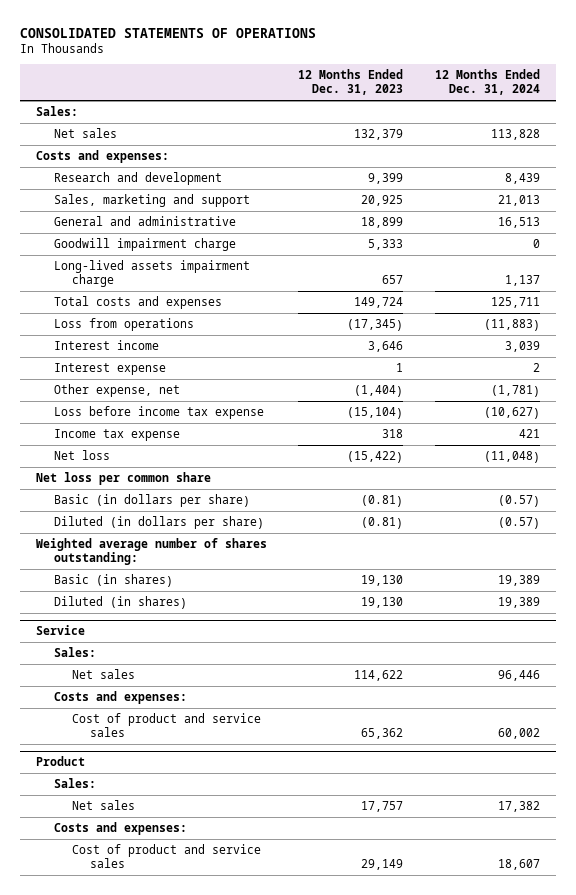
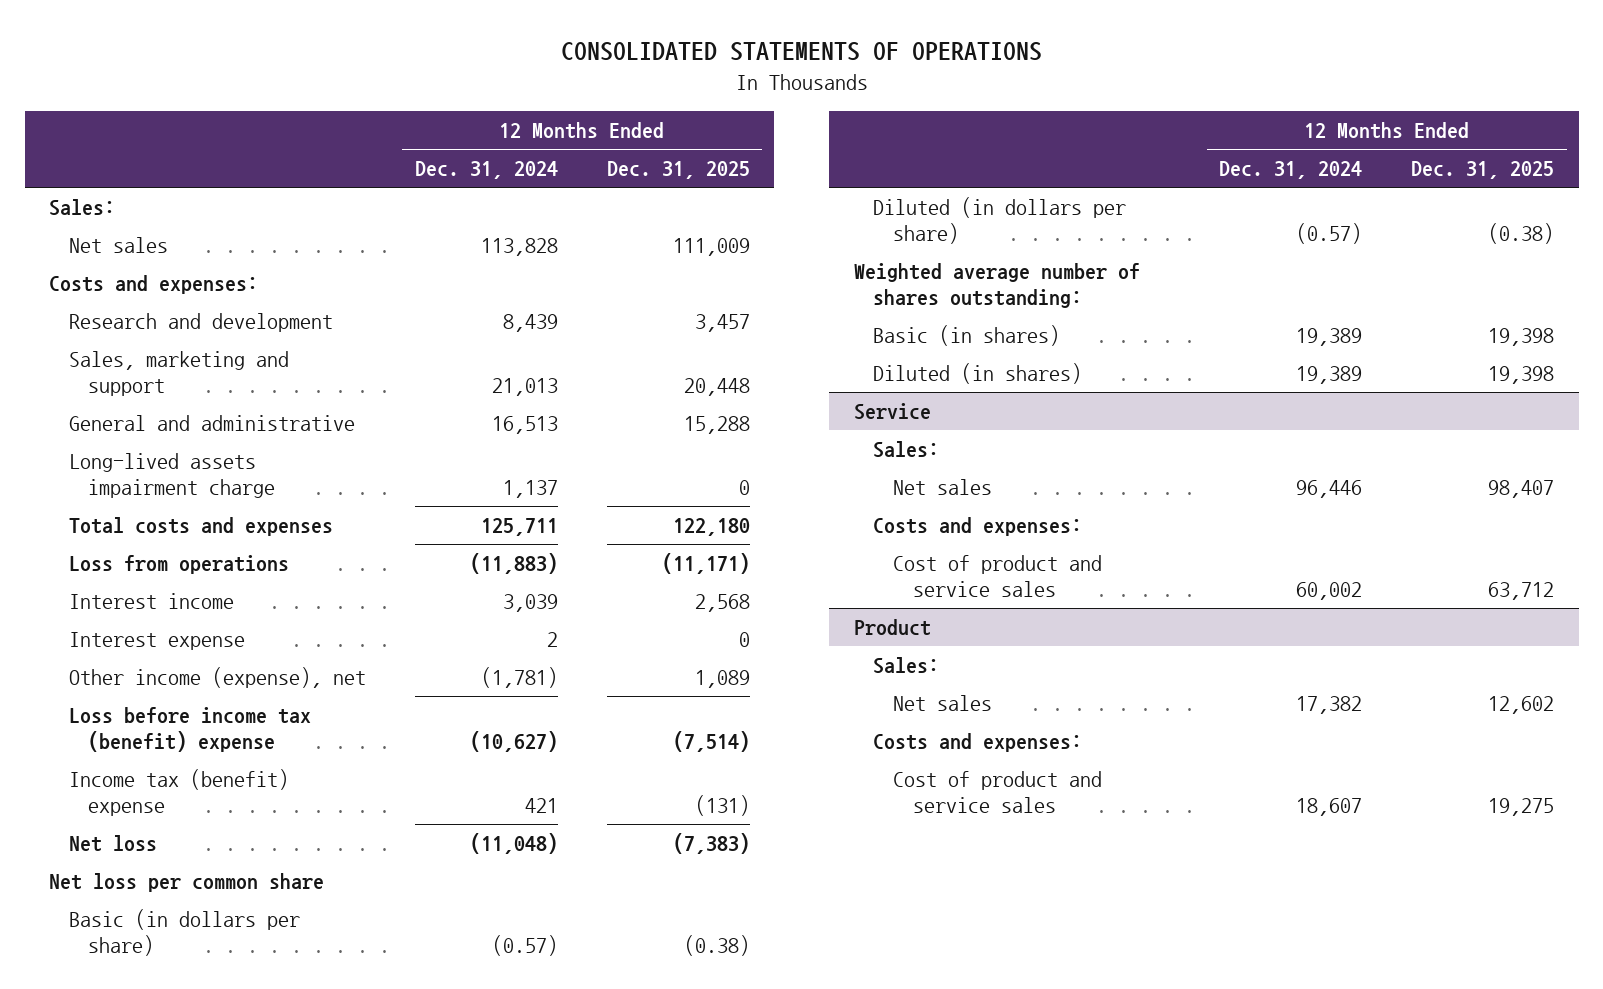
[298,69,404,96] 12 Months Ended Dec. 31, 2023 -> none
none -> [606,161,750,180] Dec. 31, 2025
[53,237,236,251] Goodwill impairment charge -> none
[53,383,180,397] Other expense, net -> [68,667,366,689] Other income (expense), net
[53,405,264,419] Loss before income tax expense -> [68,707,311,753] Loss before income tax (benefit) expense
[53,428,180,441] Income tax expense -> [68,769,289,817] Income tax (benefit) expense

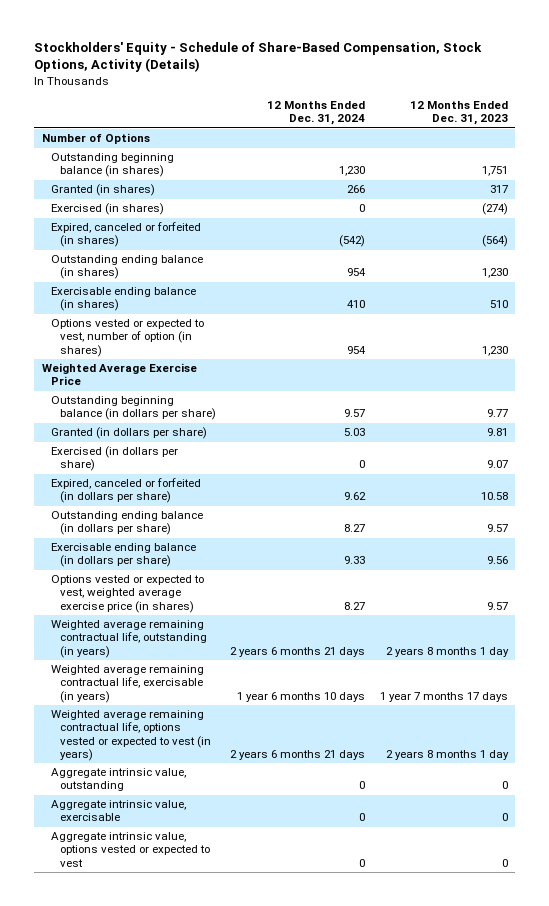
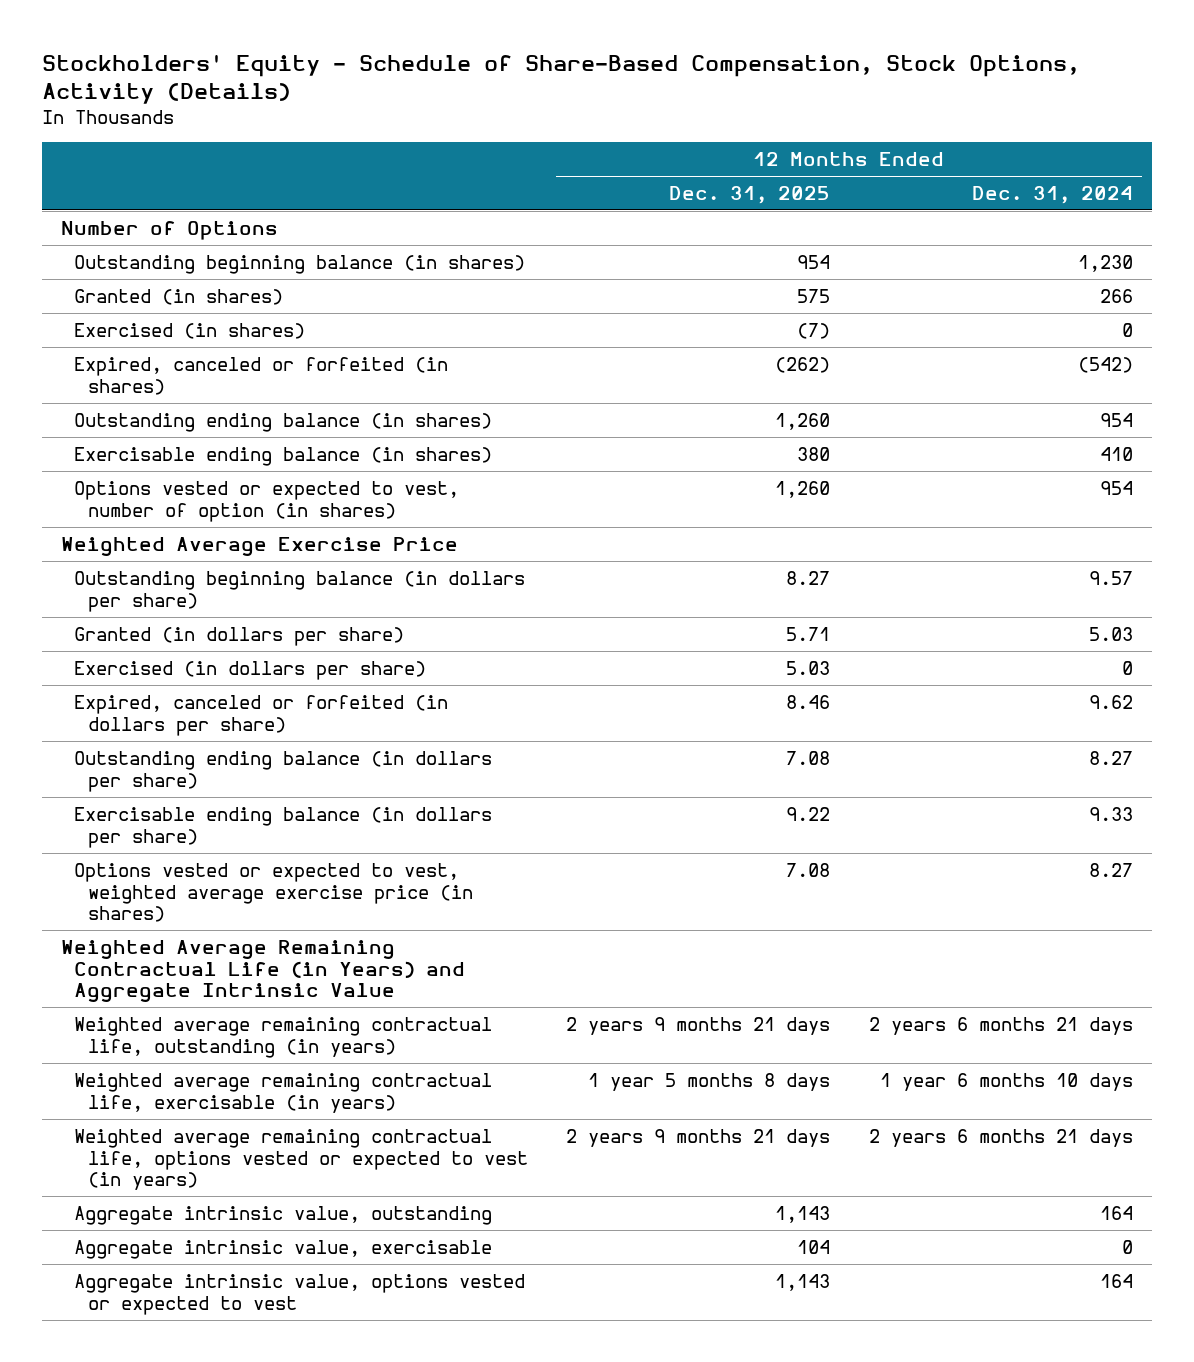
[409,101,508,126] 12 Months Ended Dec. 31, 2023 -> none
none -> [669,185,831,204] Dec. 31, 2025
none -> [61,939,466,1003] Weighted Average Remaining Contractual Life (in Years) and Aggregate Intrinsic Value
[359,781,366,790] 0 -> [1099,1205,1133,1220] 164
[359,858,366,867] 0 -> [1099,1273,1133,1288] 164

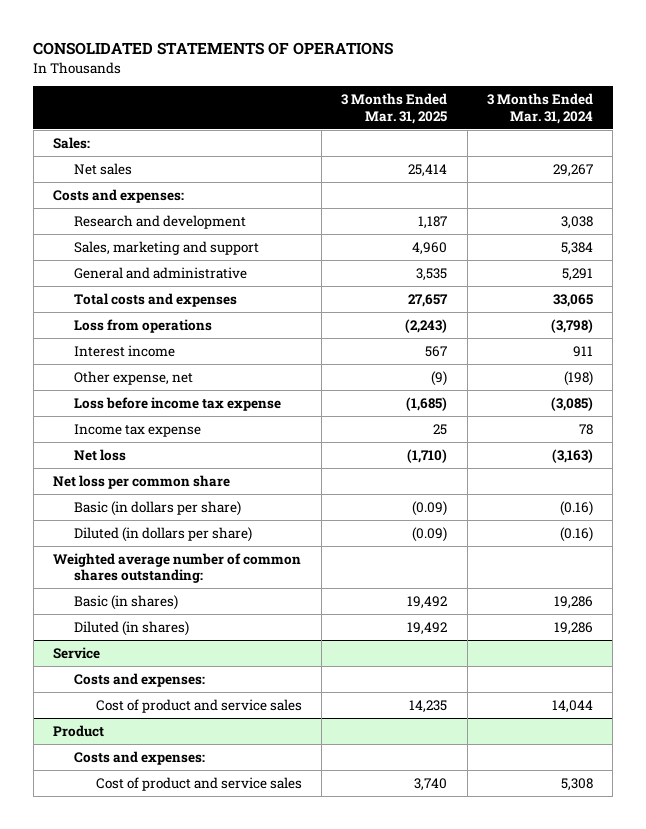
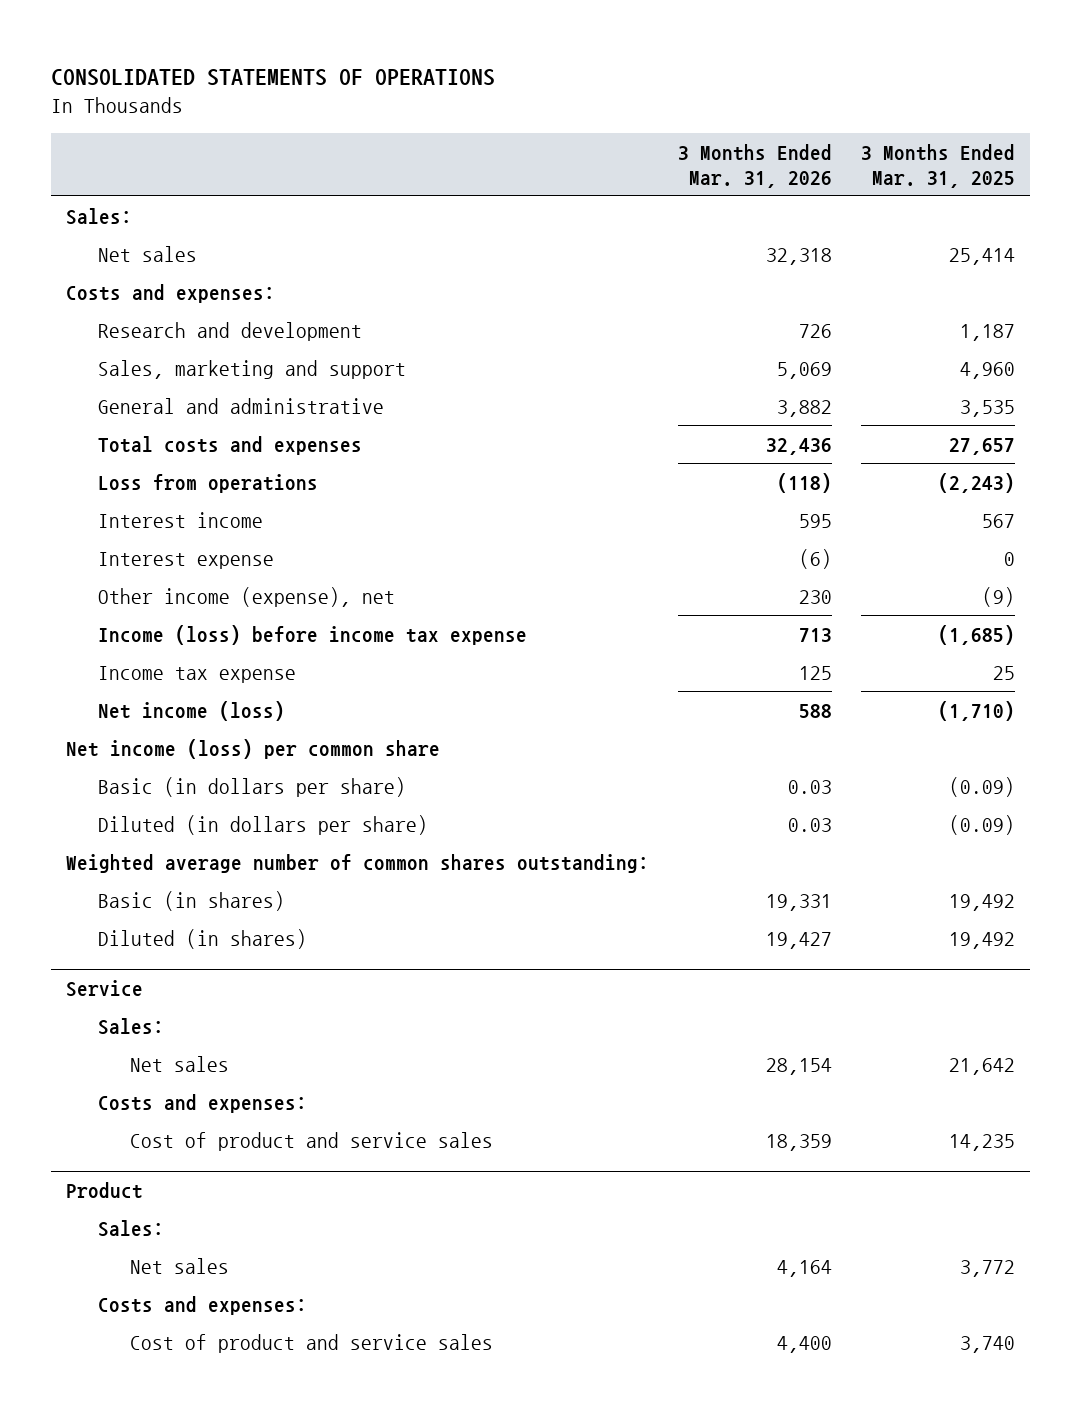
[486,93,593,124] 3 Months Ended Mar. 31, 2024 -> none
none -> [678,143,833,188] 3 Months Ended Mar. 31, 2026
none -> [97,551,274,569] Interest expense
[74,370,194,385] Other expense, net -> [97,586,395,607] Other income (expense), net
[74,396,282,411] Loss before income tax expense -> [97,624,527,645] Income (loss) before income tax expense
[74,448,127,461] Net loss -> [97,700,285,721] Net income (loss)
[53,474,231,489] Net loss per common share -> [65,738,440,759] Net income (loss) per common share
none -> [97,1017,164,1035] Sales:
none -> [130,1055,230,1072] Net sales
none -> [97,1219,164,1237] Sales:
none -> [130,1257,230,1274] Net sales

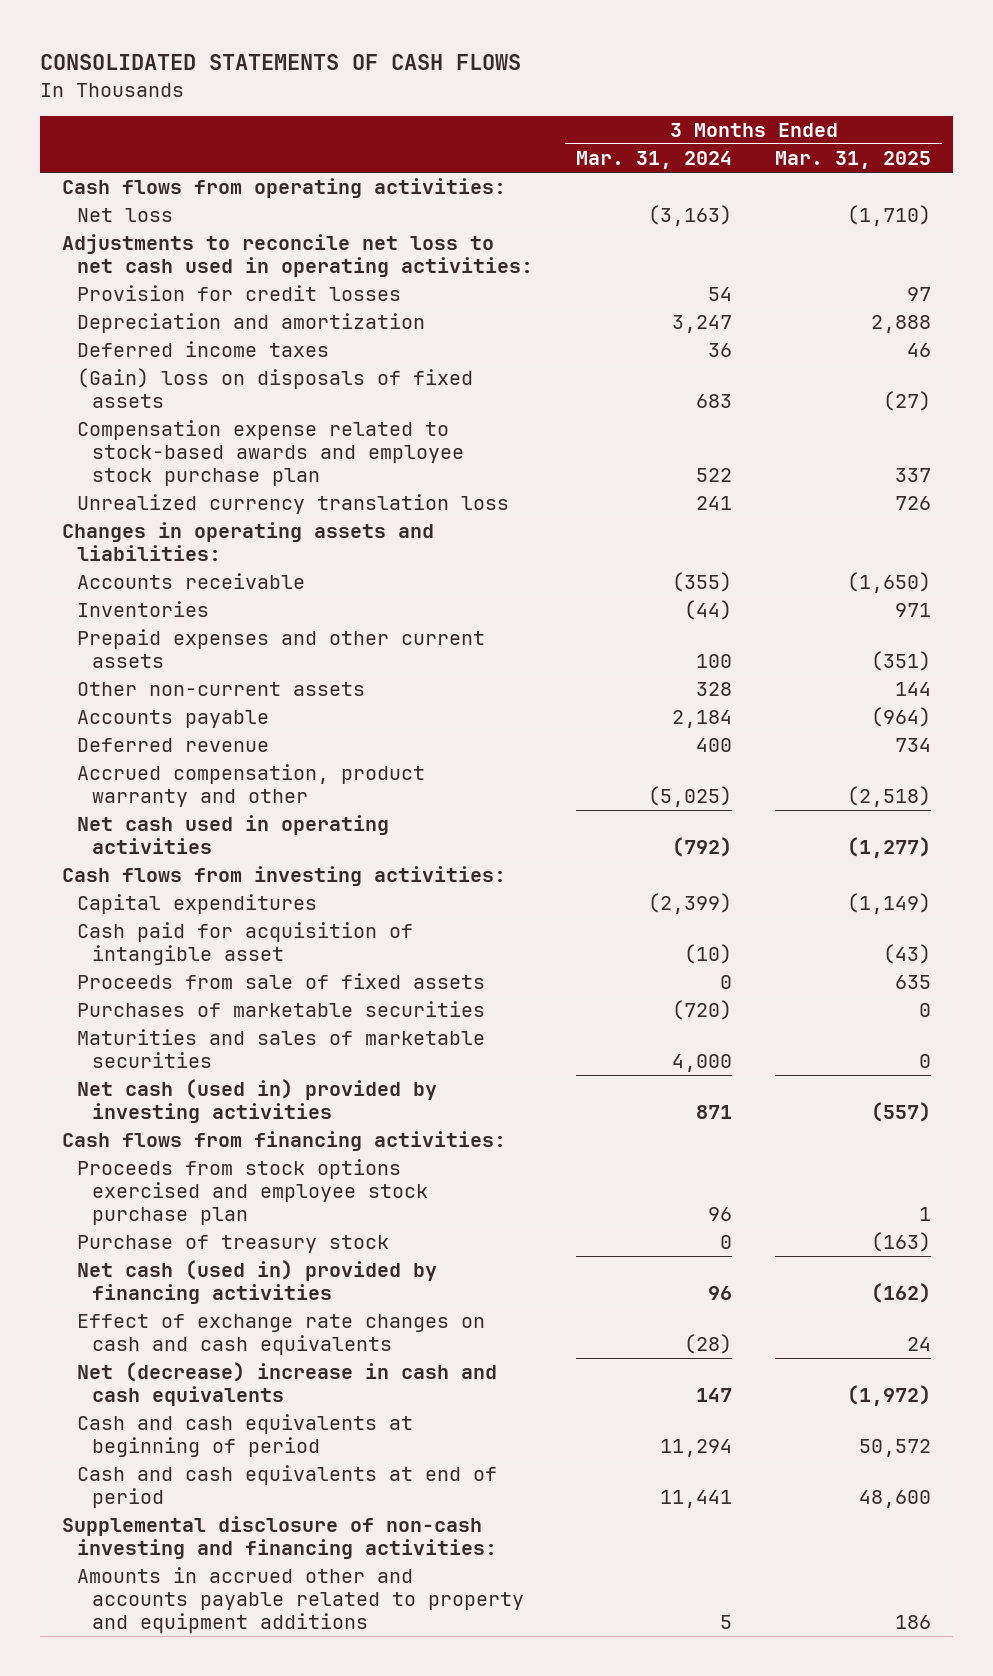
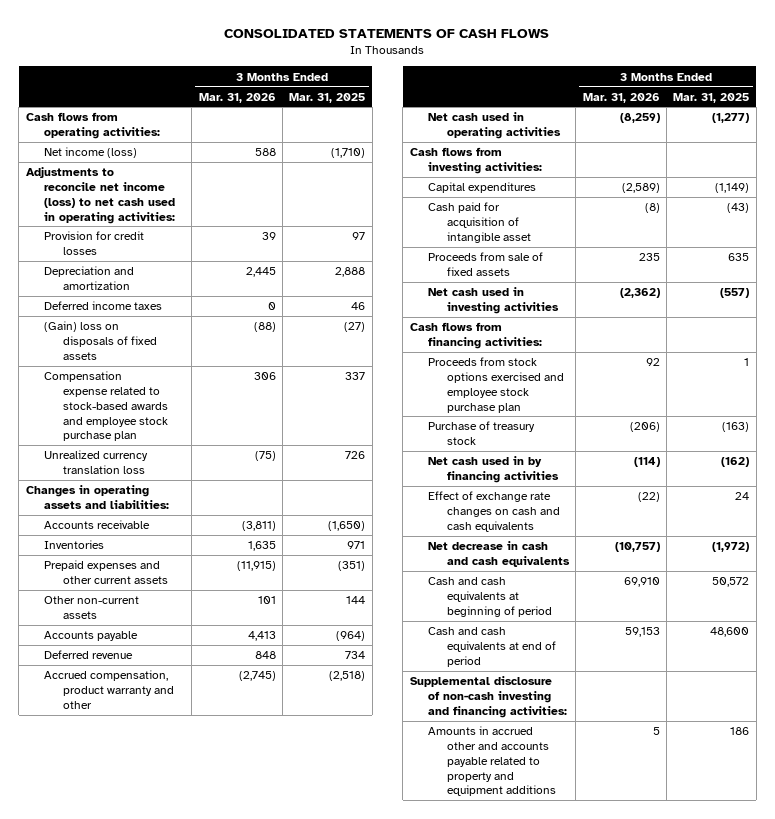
[576,151,733,170] Mar. 31, 2024 -> none
none -> [198,92,276,103] Mar. 31, 2026
[76,208,173,223] Net loss -> [44,147,138,159] Net income (loss)
[62,234,533,277] Adjustments to reconcile net loss to net cash used in operating activities: -> [25,167,176,224] Adjustments to reconcile net income (loss) to net cash used in operating activities:
[76,1001,485,1018] Purchases of marketable securities -> none
[76,1029,485,1068] Maturities and sales of marketable securities -> none
[76,1079,437,1123] Net cash (used in) provided by investing activities -> [428,287,559,314] Net cash used in investing activities
[76,1260,437,1304] Net cash (used in) provided by financing activities -> [428,456,559,483] Net cash used in by financing activities
[76,1362,497,1406] Net (decrease) increase in cash and cash equivalents -> [428,541,570,567] Net decrease in cash and cash equivalents

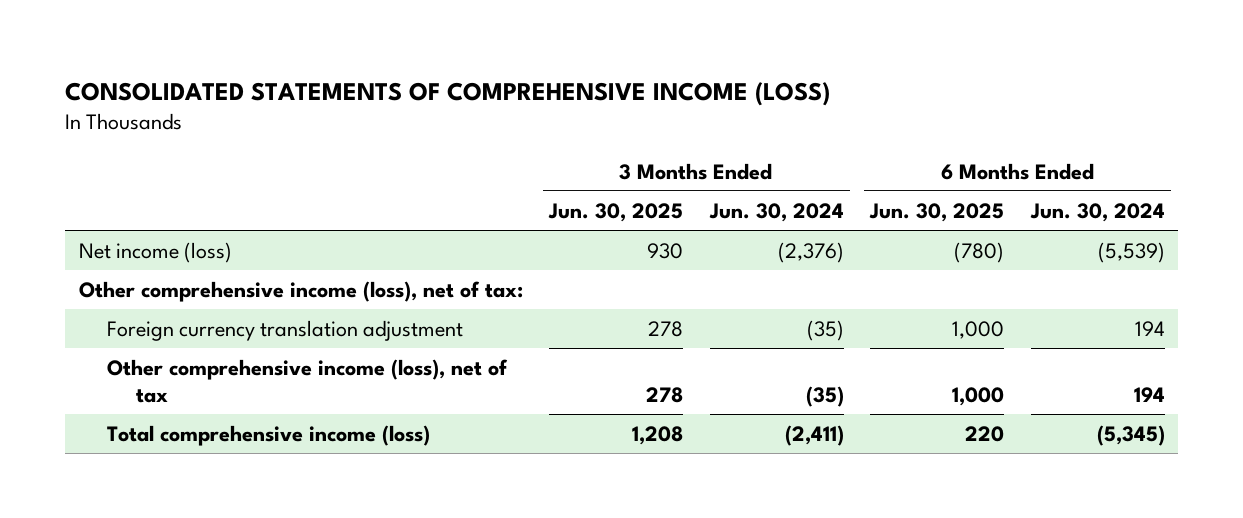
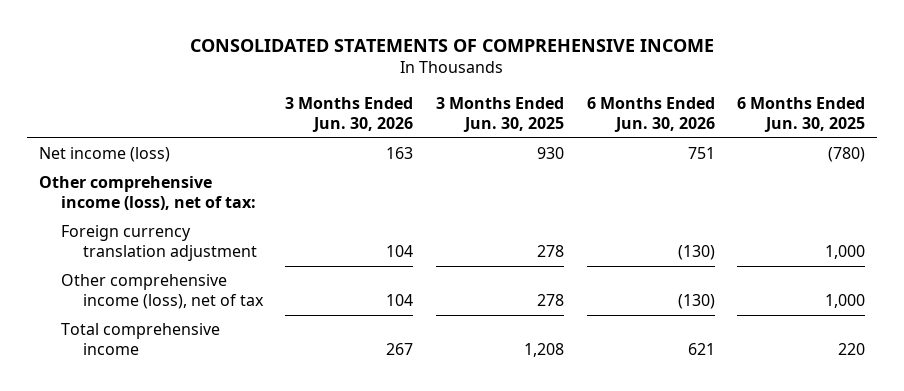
[65,81,831,106] CONSOLIDATED STATEMENTS OF COMPREHENSIVE INCOME (LOSS) -> [190,38,715,52] CONSOLIDATED STATEMENTS OF COMPREHENSIVE INCOME
[708,202,844,222] Jun. 30, 2024 -> none
[1029,202,1165,222] Jun. 30, 2024 -> none
none -> [285,97,414,133] 3 Months Ended Jun. 30, 2026
none -> [586,97,715,133] 6 Months Ended Jun. 30, 2026
[107,424,431,446] Total comprehensive income (loss) -> [60,323,220,356] Total comprehensive income

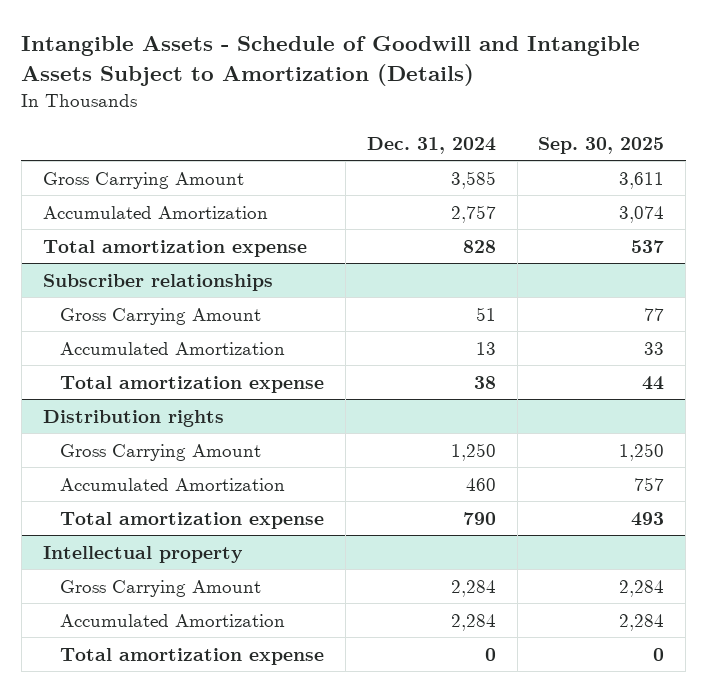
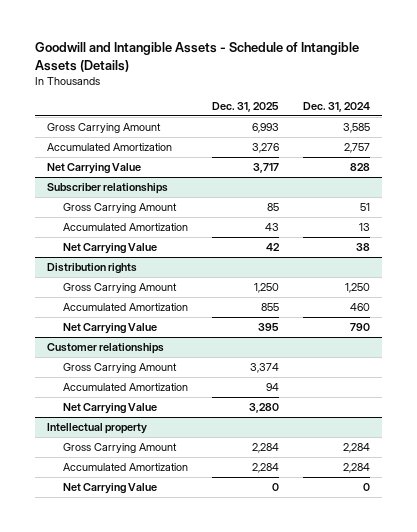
[21,36,641,86] Intangible Assets - Schedule of Goodwill and Intangible Assets Subject to Amortization (Details) -> [35,42,360,72] Goodwill and Intangible Assets - Schedule of Intangible Assets (Details)
[538,136,665,154] Sep. 30, 2025 -> none
none -> [212,101,280,112] Dec. 31, 2025
[42,239,307,257] Total amortization expense -> [47,163,142,175] Net Carrying Value
[59,375,324,393] Total amortization expense -> [63,243,158,255] Net Carrying Value
[59,511,324,529] Total amortization expense -> [63,323,158,335] Net Carrying Value
none -> [47,343,165,355] Customer relationships
none -> [63,363,178,374] Gross Carrying Amount
none -> [63,383,189,392] Accumulated Amortization
none -> [63,403,158,415] Net Carrying Value
[59,647,324,665] Total amortization expense -> [63,483,158,495] Net Carrying Value

